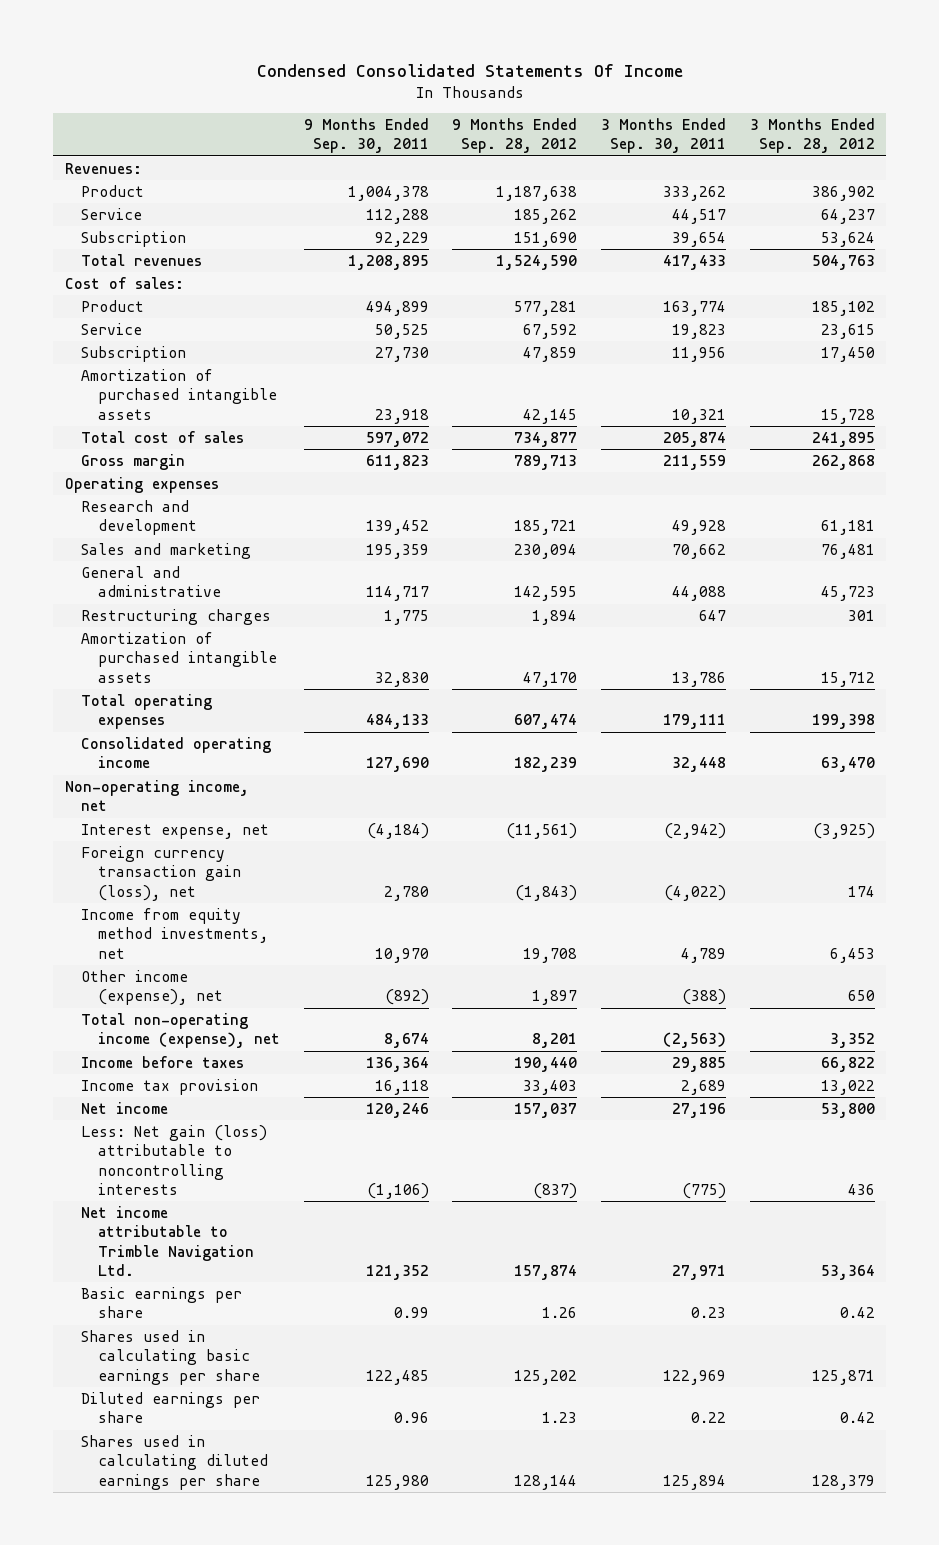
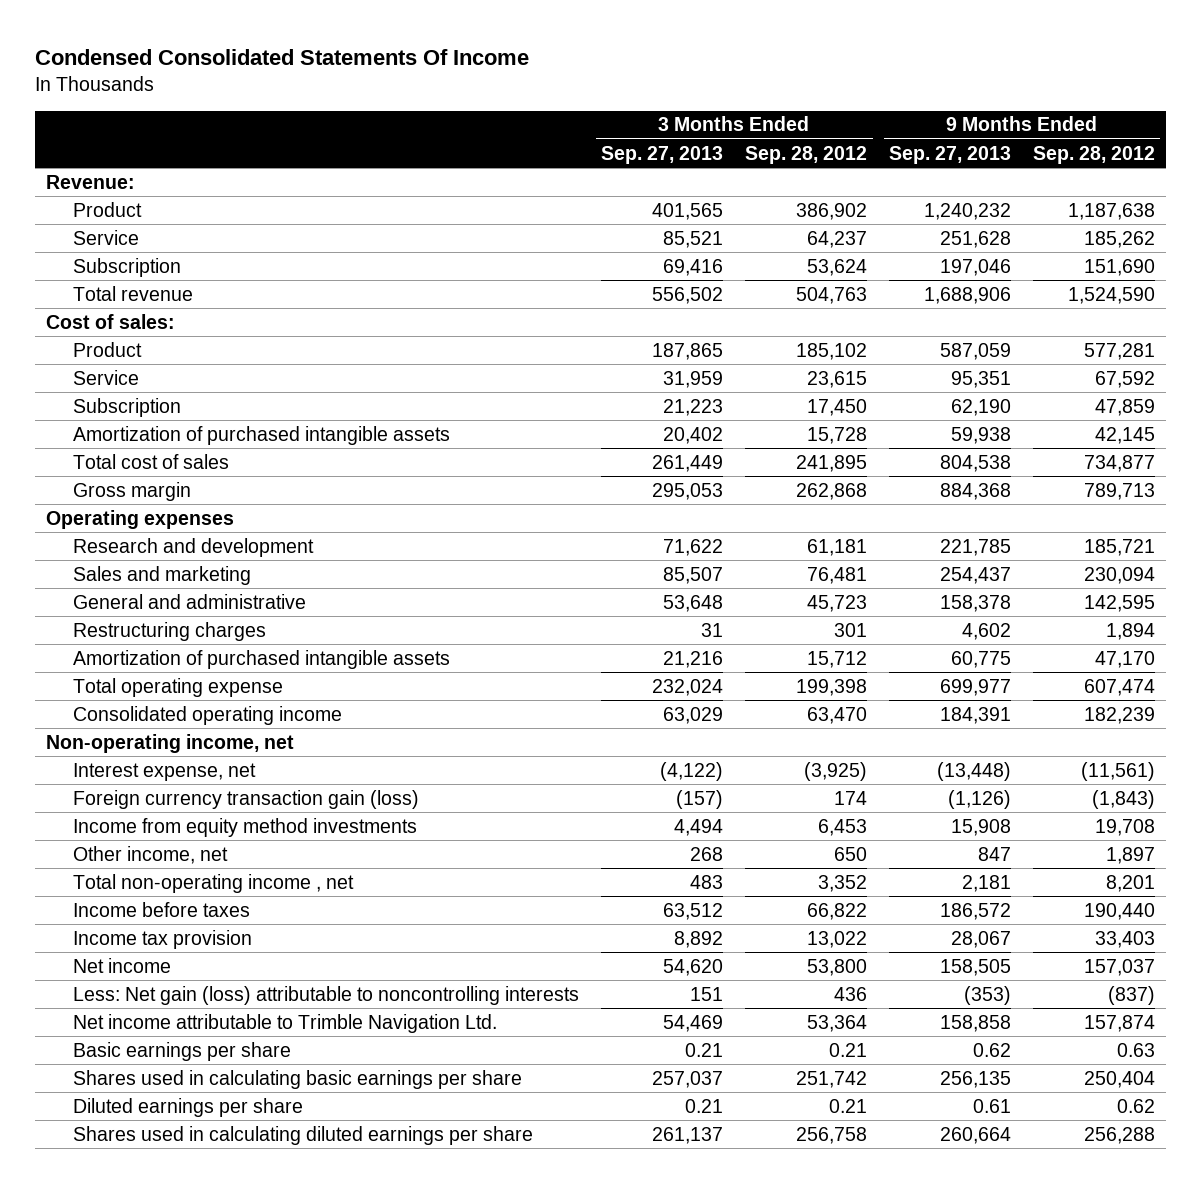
[303,118,429,154] 9 Months Ended Sep. 30, 2011 -> none
[600,118,726,154] 3 Months Ended Sep. 30, 2011 -> none
none -> [601,145,724,164] Sep. 27, 2013
none -> [888,145,1011,164] Sep. 27, 2013
[64,162,142,174] Revenues: -> [46,174,136,189] Revenue:
[81,253,203,266] Total revenues -> [73,285,194,301] Total revenue
[81,693,213,730] Total operating expenses -> [73,677,284,697] Total operating expense
[81,845,241,901] Foreign currency transaction gain (loss), net -> [73,789,420,809] Foreign currency transaction gain (loss)
[81,907,268,959] Income from equity method investments, net -> [73,817,418,837] Income from equity method investments
[81,969,223,1006] Other income (expense), net -> [73,845,229,864] Other income, net
[81,1012,280,1049] Total non-operating income (expense), net -> [73,873,355,893] Total non-operating income , net
[542,1307,578,1319] 1.26 -> [1116,1042,1155,1057] 0.63
[839,1307,875,1319] 0.42 -> [829,1042,868,1057] 0.21
[514,1369,578,1385] 125,202 -> [1083,1070,1155,1088] 250,404
[811,1369,875,1385] 125,871 -> [796,1070,868,1088] 251,742
[542,1412,578,1424] 1.23 -> [1116,1098,1155,1113] 0.62
[839,1412,875,1424] 0.42 -> [829,1098,868,1113] 0.21
[514,1474,578,1490] 128,144 -> [1083,1126,1155,1144] 256,288
[811,1474,875,1490] 128,379 -> [796,1126,868,1144] 256,758

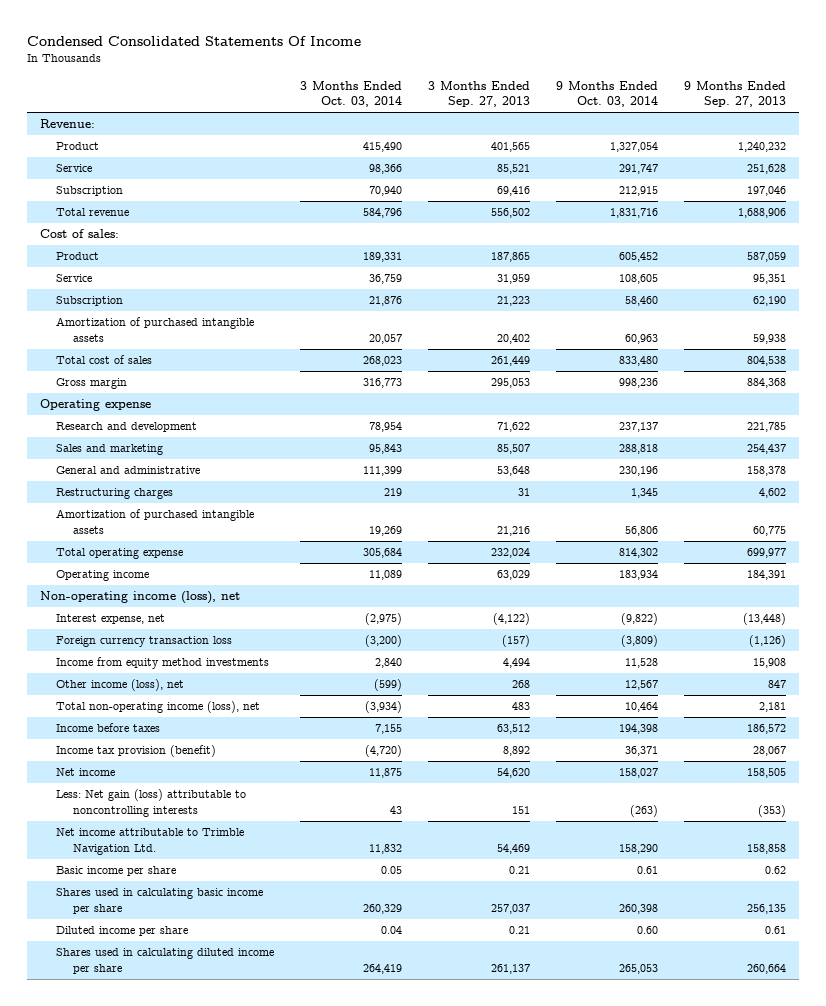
[745,145,868,164] Sep. 28, 2012 -> none
[1032,145,1155,164] Sep. 28, 2012 -> none
none -> [300,81,403,108] 3 Months Ended Oct. 03, 2014
none -> [556,81,659,108] 9 Months Ended Oct. 03, 2014
[46,509,235,529] Operating expenses -> [39,399,151,412] Operating expense
[73,705,343,725] Consolidated operating income -> [56,570,150,582] Operating income
[46,733,295,753] Non-operating income, net -> [39,591,240,605] Non-operating income (loss), net
[73,789,420,809] Foreign currency transaction gain (loss) -> [56,636,233,648] Foreign currency transaction loss
[73,845,229,864] Other income, net -> [56,679,185,692] Other income (loss), net
[73,873,355,893] Total non-operating income , net -> [56,701,261,714] Total non-operating income (loss), net
[73,929,253,949] Income tax provision -> [56,745,217,758] Income tax provision (benefit)
[73,1041,292,1061] Basic earnings per share -> [56,866,177,877] Basic income per share
[73,1069,523,1089] Shares used in calculating basic earnings per share -> [56,888,264,914] Shares used in calculating basic income per share
[73,1097,304,1117] Diluted earnings per share -> [56,926,189,937] Diluted income per share
[73,1125,534,1145] Shares used in calculating diluted earnings per share -> [56,948,275,974] Shares used in calculating diluted income per share

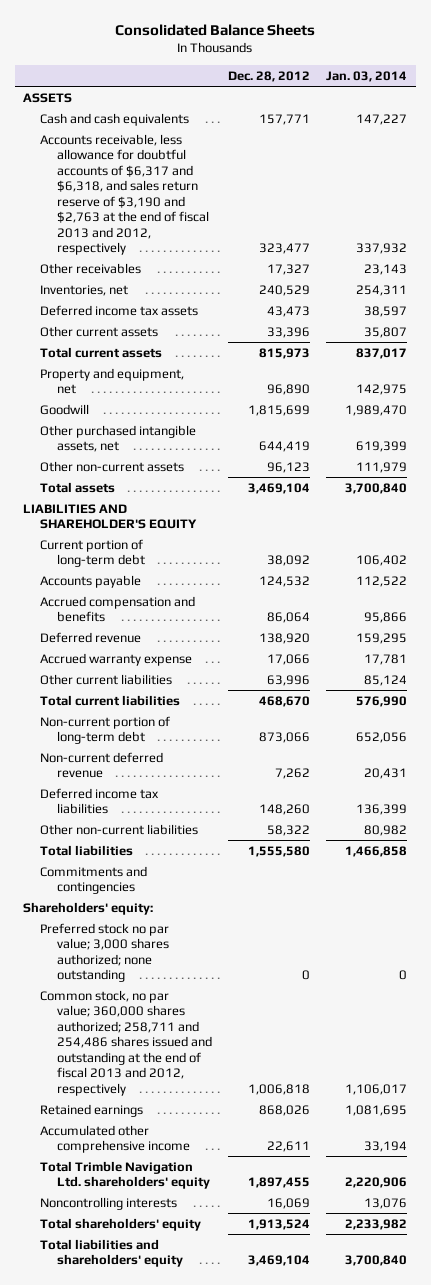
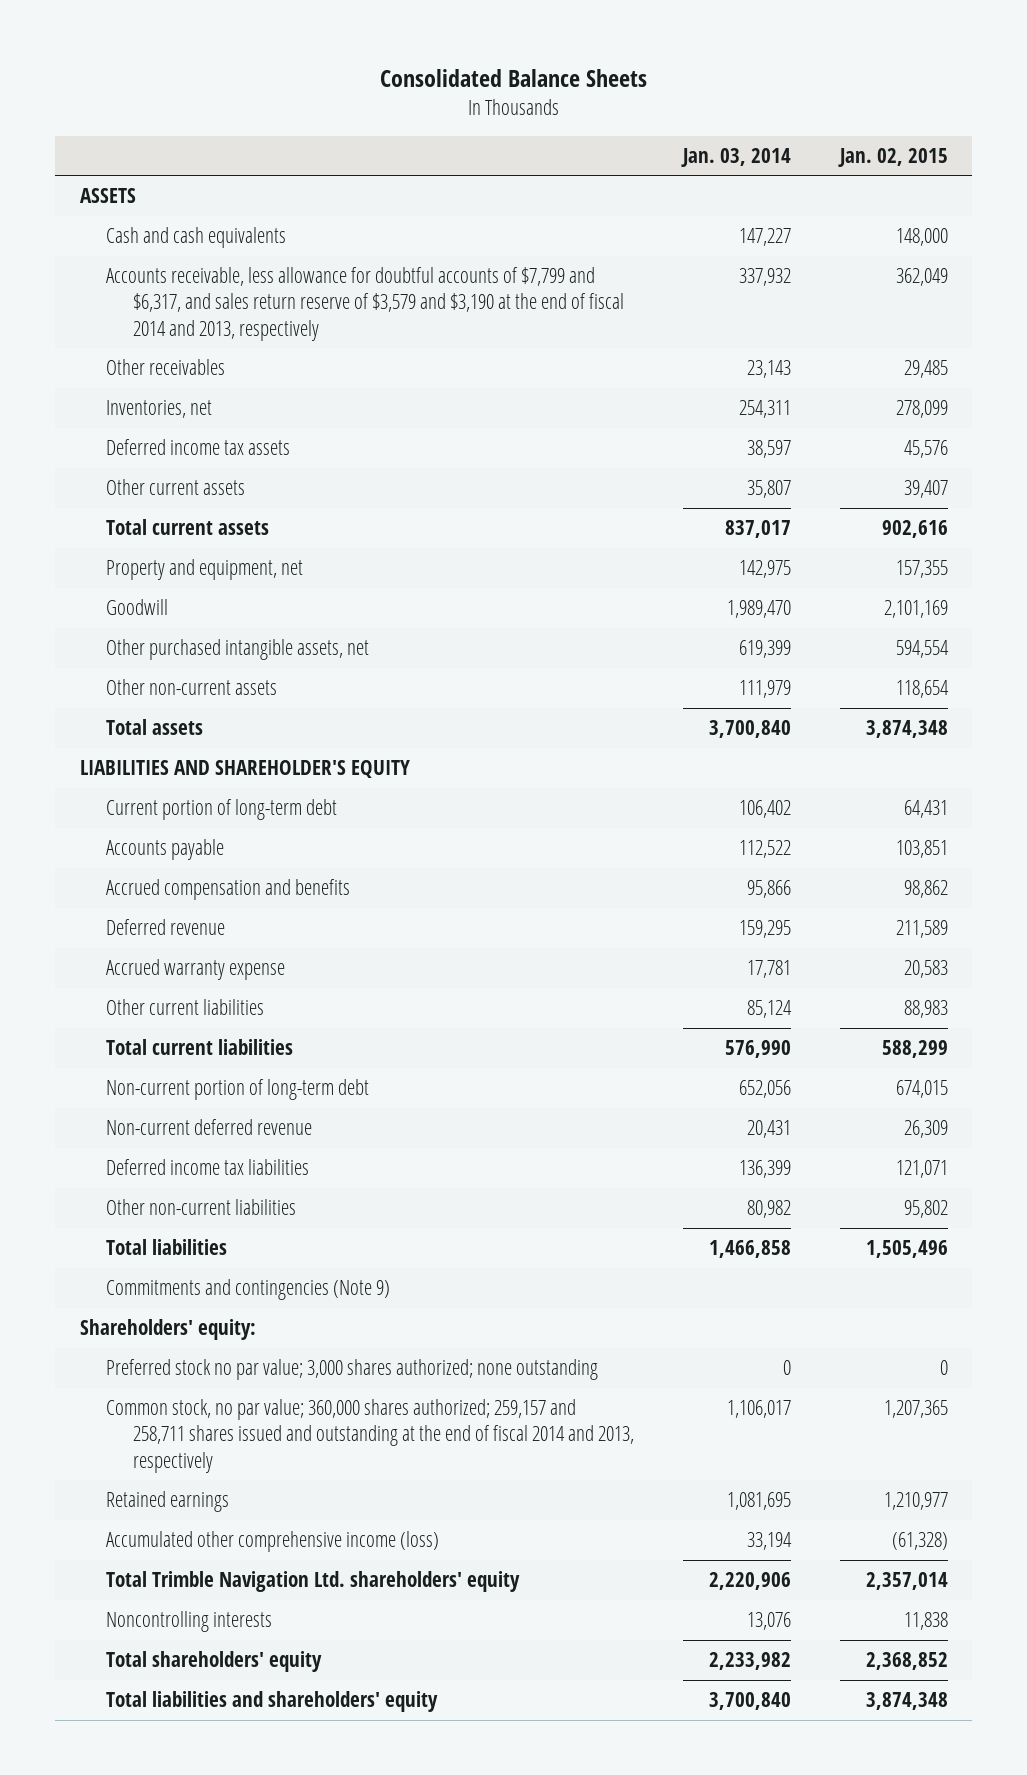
[227,70,310,82] Dec. 28, 2012 -> none
none -> [837,147,948,167] Jan. 02, 2015
[39,133,209,256] Accounts receivable, less allowance for doubtful accounts of $6,317 and $6,318, and sales return reserve of $3,190 and $2,763 at the end of fiscal 2013 and 2012, respectively -> [106,267,624,341] Accounts receivable, less allowance for doubtful accounts of $7,799 and $6,317, and sales return reserve of $3,579 and $3,190 at the end of fiscal 2014 and 2013, respectively
[39,865,147,895] Commitments and contingencies -> [106,1279,391,1301] Commitments and contingencies (Note 9)
[39,989,212,1096] Common stock, no par value; 360,000 shares authorized; 258,711 and 254,486 shares issued and outstanding at the end of fiscal 2013 and 2012, respectively -> [106,1399,634,1473] Common stock, no par value; 360,000 shares authorized; 259,157 and 258,711 shares issued and outstanding at the end of fiscal 2014 and 2013, respectively
[39,1124,190,1154] Accumulated other comprehensive income -> [106,1531,440,1553] Accumulated other comprehensive income (loss)

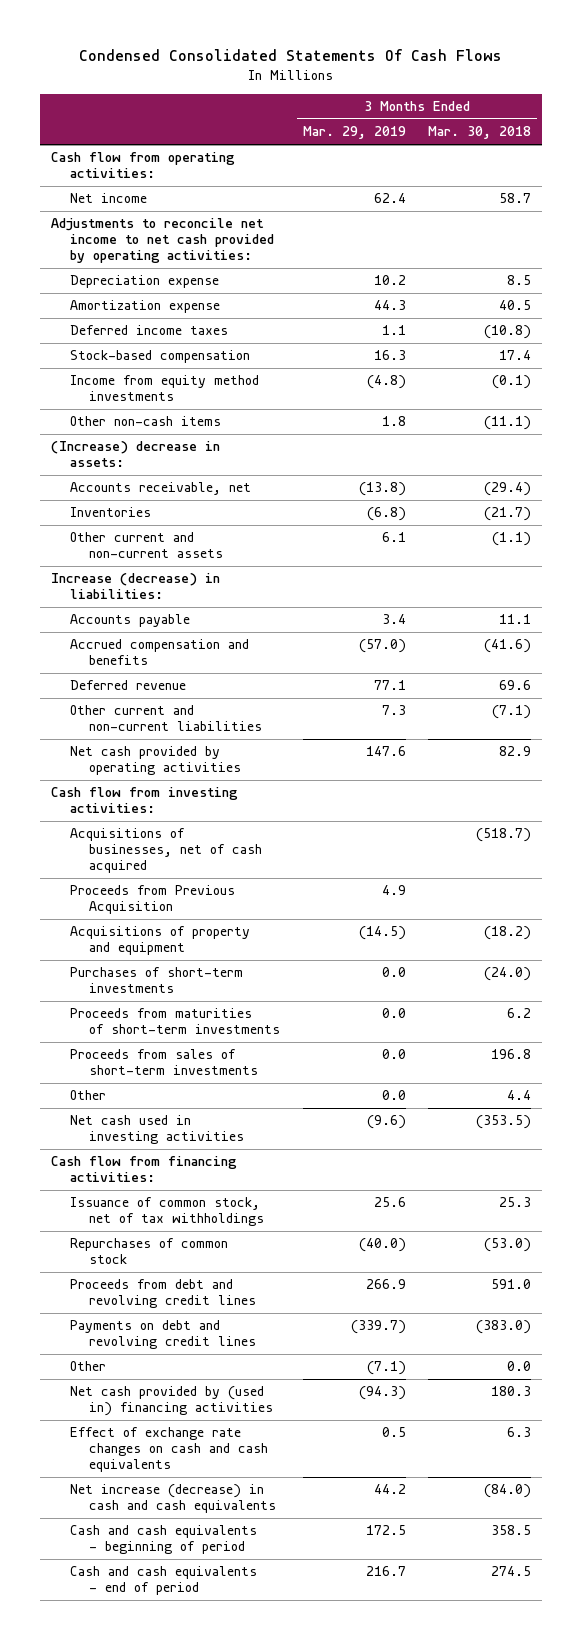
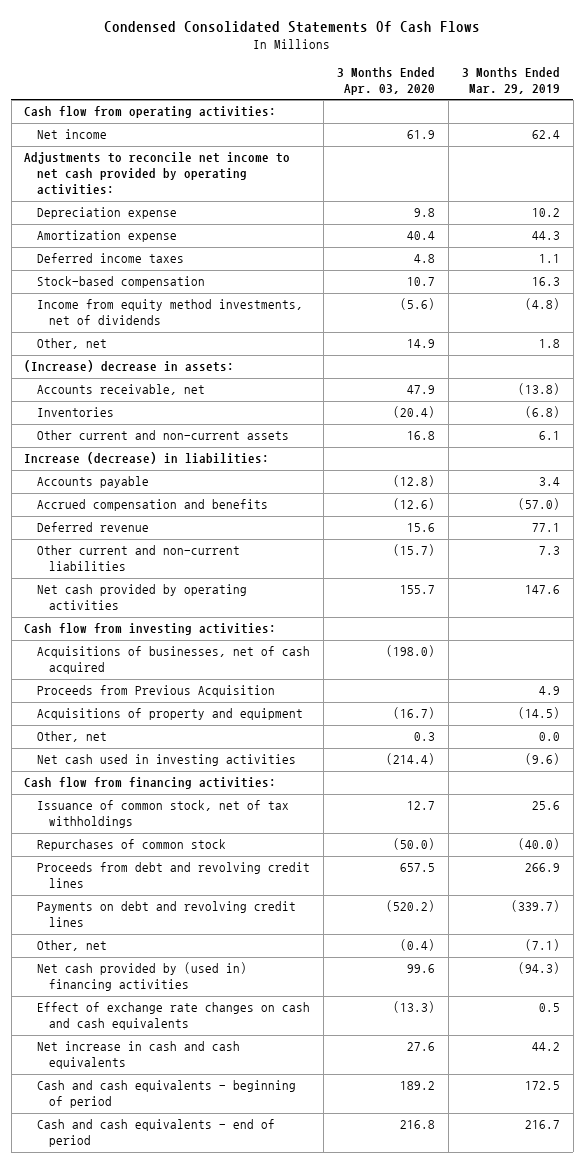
[428,126,532,140] Mar. 30, 2018 -> none
none -> [336,67,435,96] 3 Months Ended Apr. 03, 2020
[70,375,260,402] Income from equity method investments -> [36,299,303,326] Income from equity method investments, net of dividends
[70,416,222,427] Other non-cash items -> [36,338,107,350] Other, net
[70,967,244,994] Purchases of short-term investments -> none
[70,1008,281,1035] Proceeds from maturities of short-term investments -> none
[70,1049,259,1076] Proceeds from sales of short-term investments -> none
[70,1090,107,1101] Other -> [36,731,107,743] Other, net
[70,1361,107,1372] Other -> [36,940,107,952] Other, net
[70,1484,277,1514] Net increase (decrease) in cash and cash equivalents -> [36,1041,240,1070] Net increase in cash and cash equivalents

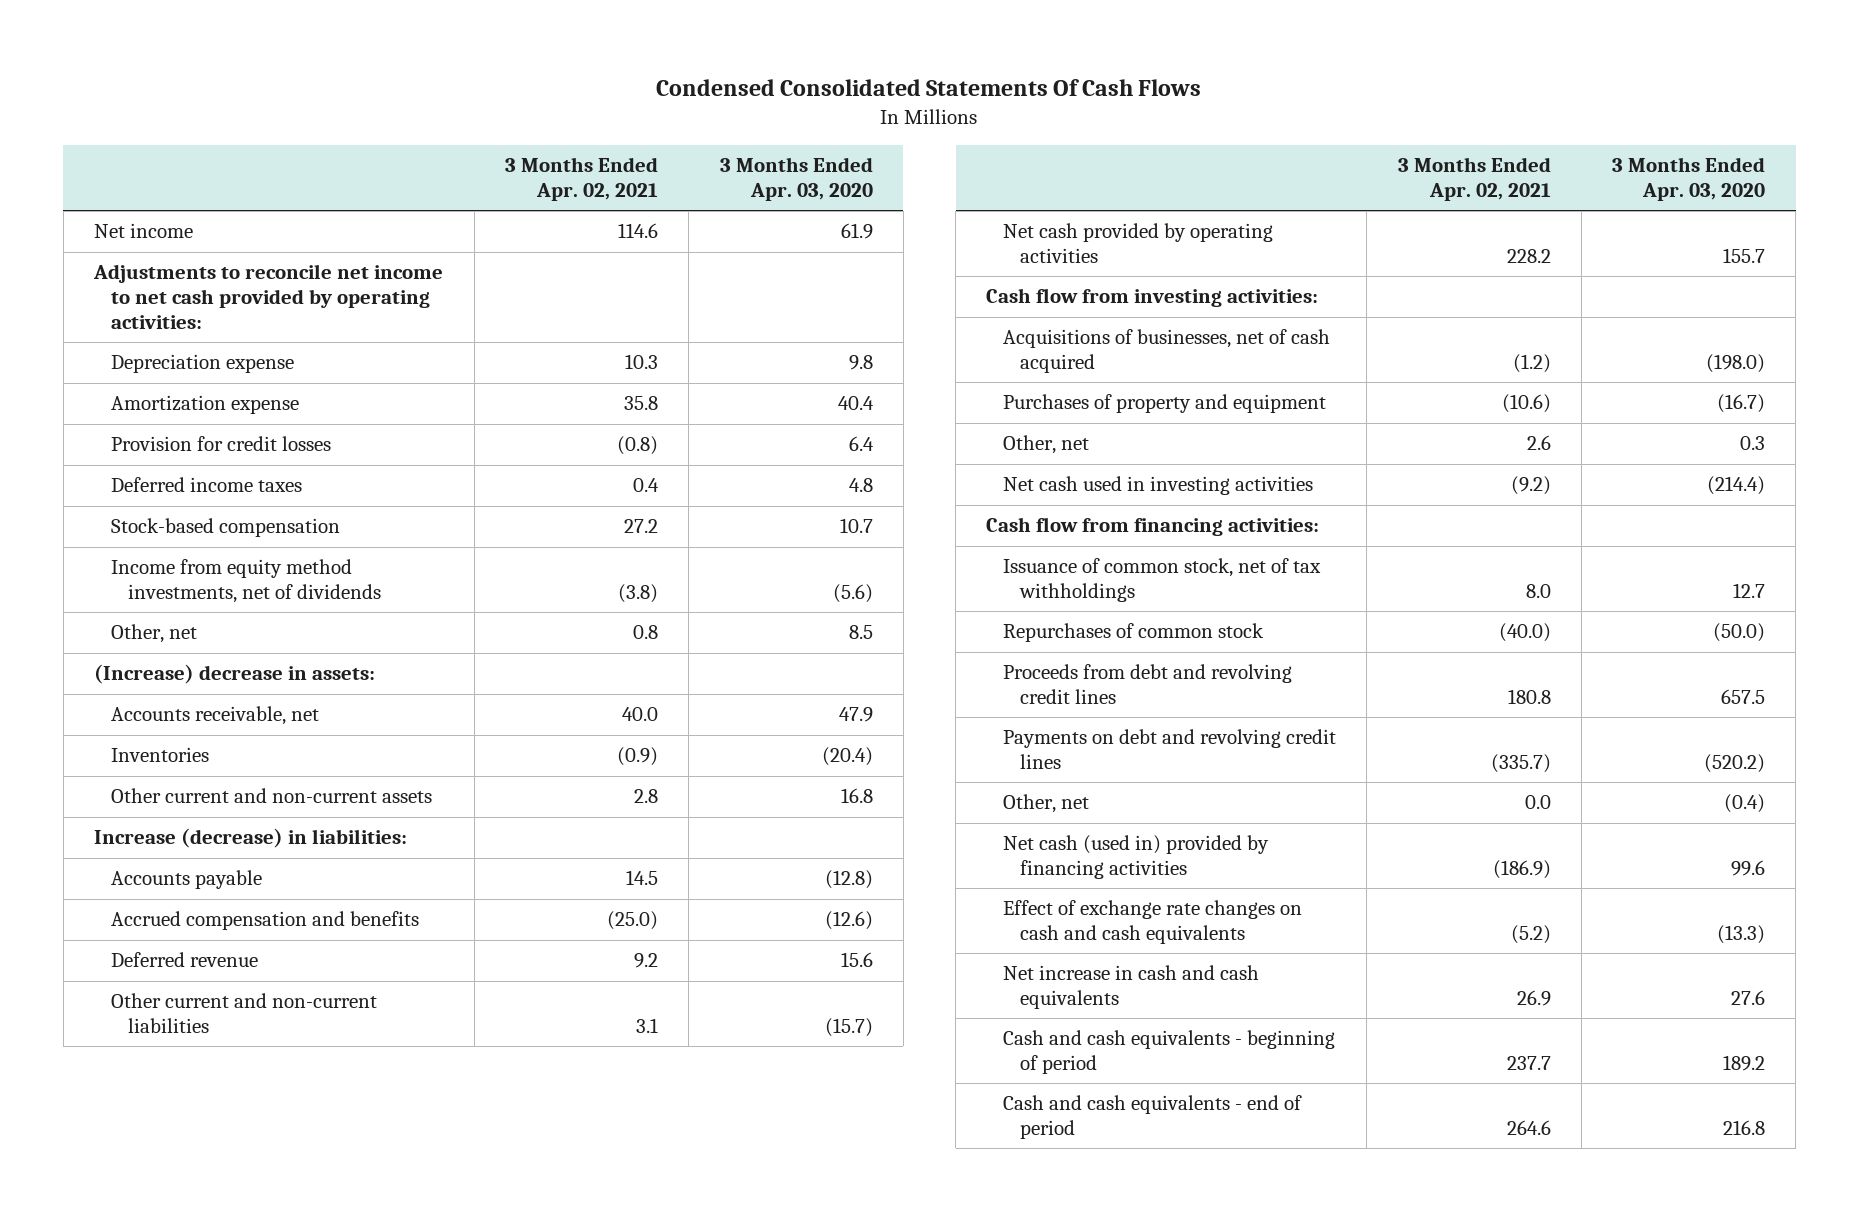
[461,67,560,95] 3 Months Ended Mar. 29, 2019 -> none
none -> [505,157,659,201] 3 Months Ended Apr. 02, 2021
[24,106,277,119] Cash flow from operating activities: -> none
none -> [110,436,331,452] Provision for credit losses
[406,339,435,349] 14.9 -> [848,625,873,640] 8.5
[36,685,275,698] Proceeds from Previous Acquisition -> none
[36,708,303,721] Acquisitions of property and equipment -> [1003,394,1327,414] Purchases of property and equipment
[36,962,247,992] Net cash provided by (used in) financing activities -> [1003,835,1270,879] Net cash (used in) provided by financing activities

